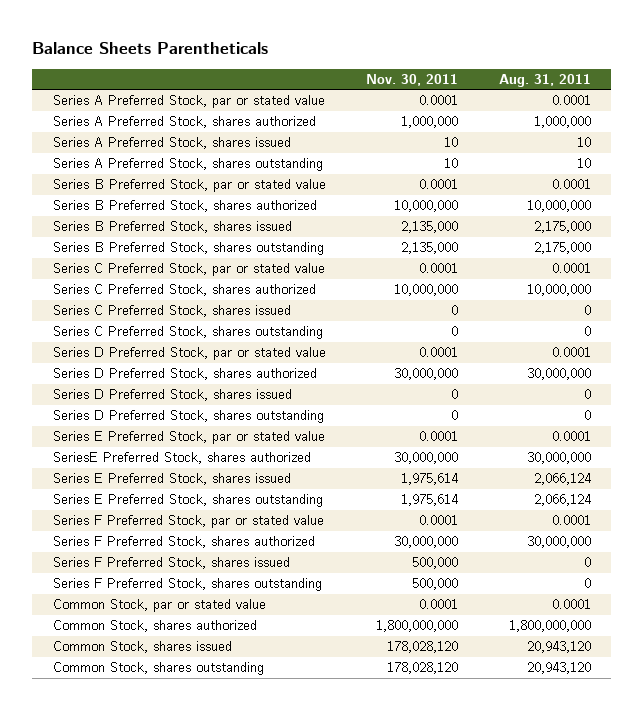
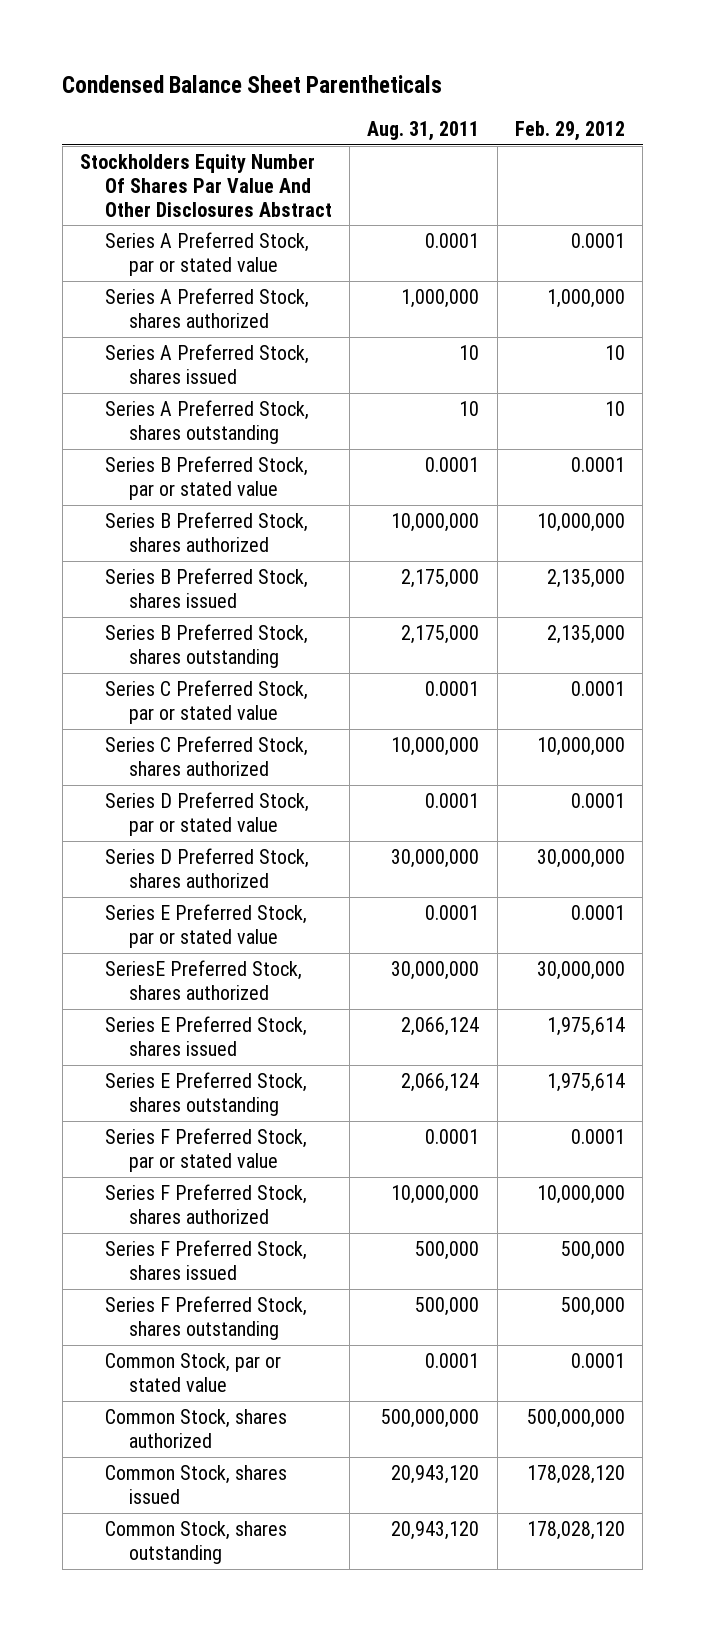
[32,42,269,55] Balance Sheets Parentheticals -> [62,75,443,94] Condensed Balance Sheet Parentheticals
[366,73,459,86] Nov. 30, 2011 -> none
none -> [514,120,625,141] Feb. 29, 2012
none -> [80,153,332,217] Stockholders Equity Number Of Shares Par Value And Other Disclosures Abstract
[52,305,291,318] Series C Preferred Stock, shares issued -> none
[52,326,323,340] Series C Preferred Stock, shares outstanding -> none
[52,389,292,402] Series D Preferred Stock, shares issued -> none
[52,410,324,424] Series D Preferred Stock, shares outstanding -> none
[526,536,591,549] 30,000,000 -> [391,1184,480,1204] 10,000,000
[583,557,591,568] 0 -> [415,1240,480,1260] 500,000
[583,578,591,589] 0 -> [415,1296,480,1316] 500,000
[508,620,591,633] 1,800,000,000 -> [381,1408,480,1428] 500,000,000

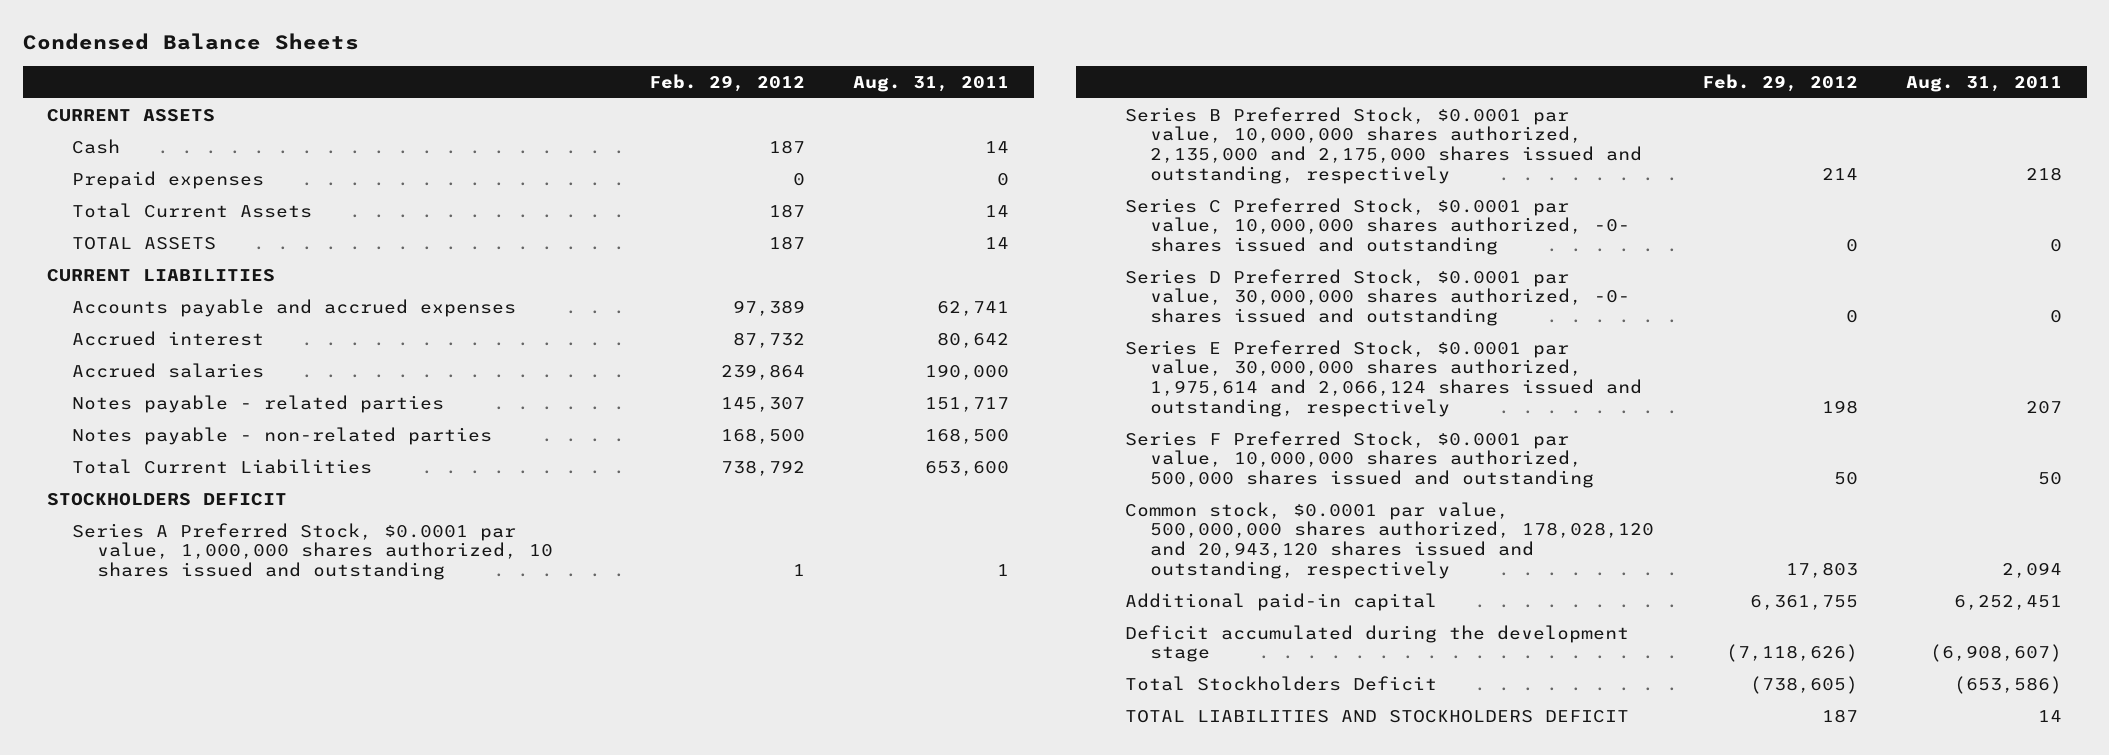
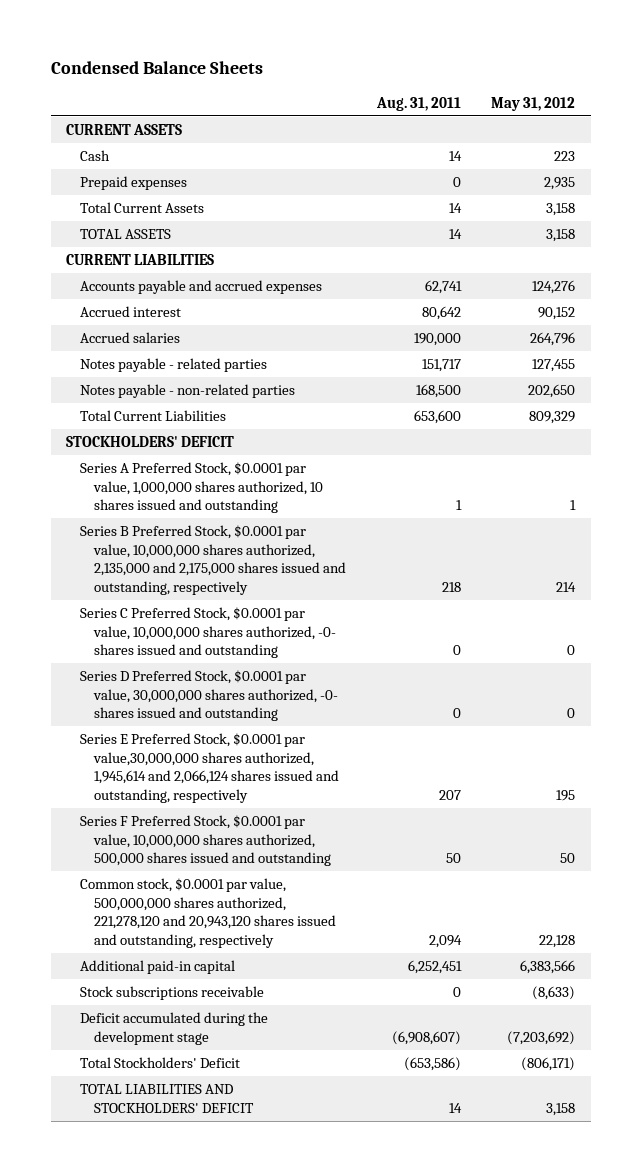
[648,73,805,92] Feb. 29, 2012 -> none
none -> [491,96,576,111] May 31, 2012
[46,492,287,506] STOCKHOLDERS DEFICIT -> [66,436,235,448] STOCKHOLDERS' DEFICIT
[1124,339,1642,417] Series E Preferred Stock, $0.0001 par value, 30,000,000 shares authorized, 1,975,614 and 2,066,124 shares issued and outstanding, respectively -> [80,733,340,804] Series E Preferred Stock, $0.0001 par value,30,000,000 shares authorized, 1,945,614 and 2,066,124 shares issued and outstanding, respectively
[1124,501,1654,579] Common stock, $0.0001 par value, 500,000,000 shares authorized, 178,028,120 and 20,943,120 shares issued and outstanding, respectively -> [80,878,337,949] Common stock, $0.0001 par value, 500,000,000 shares authorized, 221,278,120 and 20,943,120 shares issued and outstanding, respectively
none -> [80,986,265,1001] Stock subscriptions receivable
[1124,675,1437,691] Total Stockholders Deficit -> [80,1057,241,1069] Total Stockholders' Deficit
[1124,709,1629,723] TOTAL LIABILITIES AND STOCKHOLDERS DEFICIT -> [80,1084,255,1113] TOTAL LIABILITIES AND STOCKHOLDERS' DEFICIT

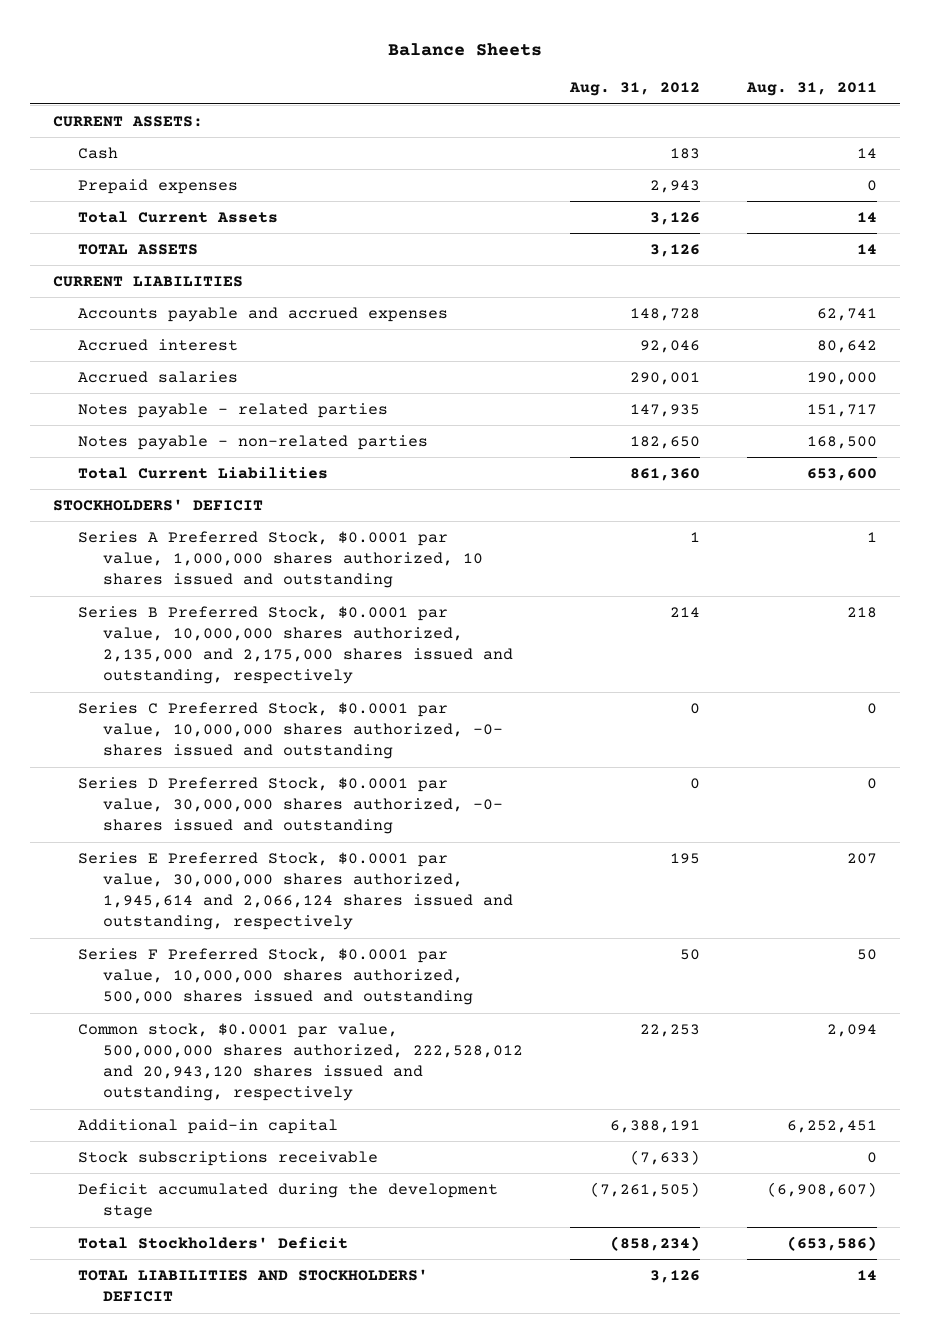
[50,61,263,75] Condensed Balance Sheets -> [388,43,543,57] Balance Sheets
[491,96,576,111] May 31, 2012 -> none
none -> [568,82,700,97] Aug. 31, 2012
[66,124,183,136] CURRENT ASSETS -> [53,115,204,127] CURRENT ASSETS:
[80,733,340,804] Series E Preferred Stock, $0.0001 par value,30,000,000 shares authorized, 1,945,614 and 2,066,124 shares issued and outstanding, respectively -> [78,851,513,931] Series E Preferred Stock, $0.0001 par value, 30,000,000 shares authorized, 1,945,614 and 2,066,124 shares issued and outstanding, respectively
[80,878,337,949] Common stock, $0.0001 par value, 500,000,000 shares authorized, 221,278,120 and 20,943,120 shares issued and outstanding, respectively -> [78,1022,523,1102] Common stock, $0.0001 par value, 500,000,000 shares authorized, 222,528,012 and 20,943,120 shares issued and outstanding, respectively

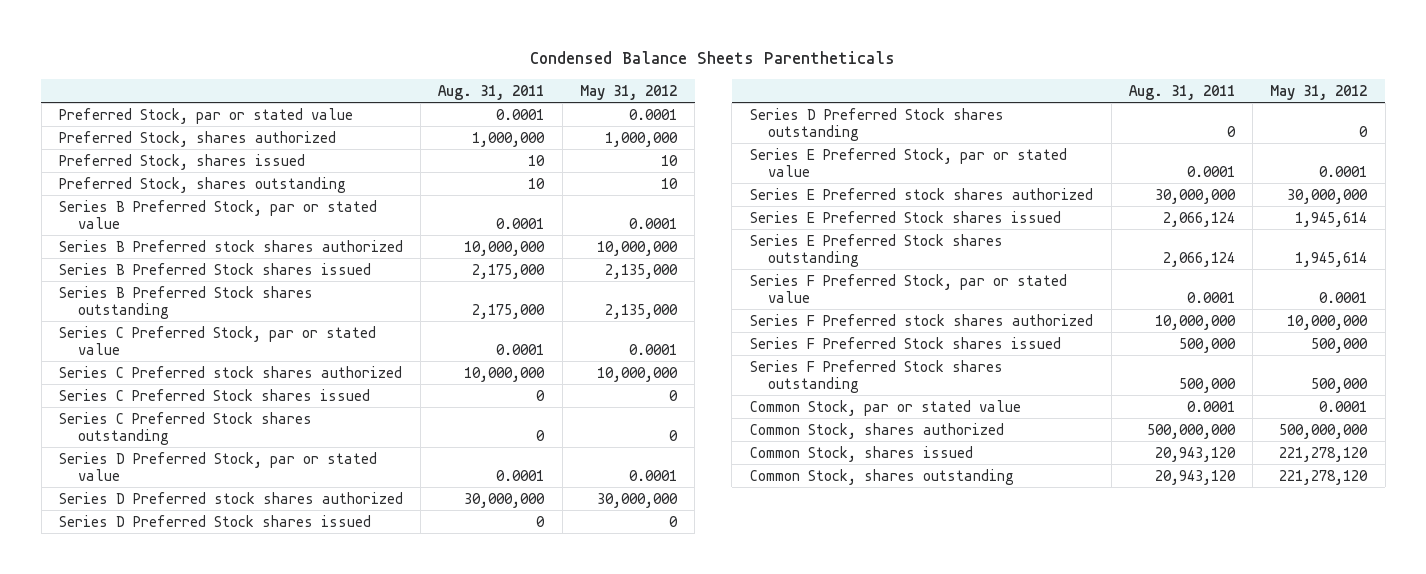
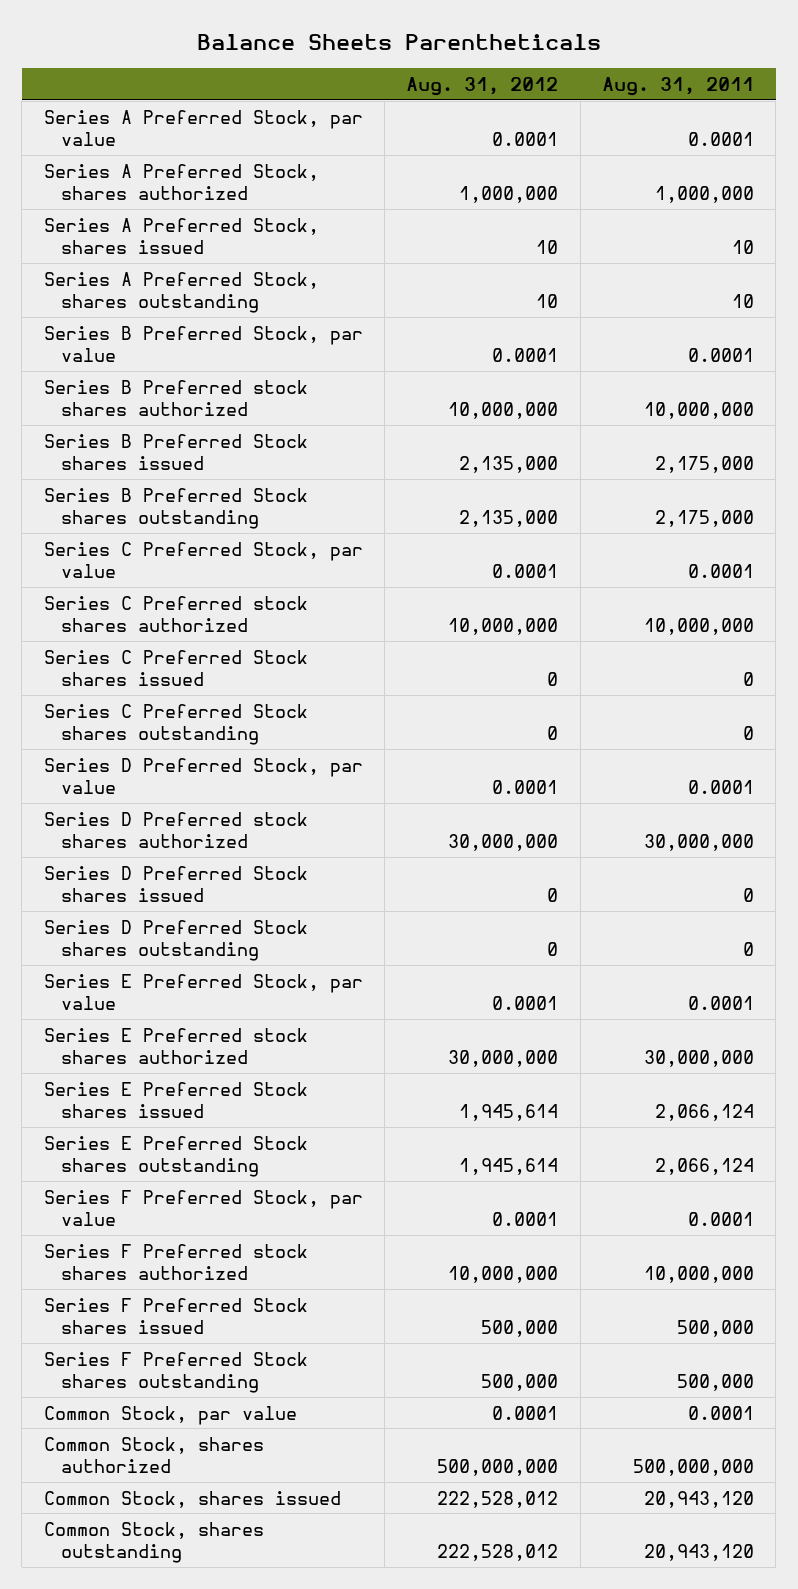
[530,51,896,65] Condensed Balance Sheets Parentheticals -> [196,34,601,51] Balance Sheets Parentheticals
[579,84,677,100] May 31, 2012 -> none
none -> [406,76,559,96] Aug. 31, 2012
[58,107,353,124] Preferred Stock, par or stated value -> [43,109,363,146] Series A Preferred Stock, par value
[58,130,336,147] Preferred Stock, shares authorized -> [43,163,319,200] Series A Preferred Stock, shares authorized
[58,153,305,170] Preferred Stock, shares issued -> [43,217,319,254] Series A Preferred Stock, shares issued
[58,176,346,193] Preferred Stock, shares outstanding -> [43,271,319,313] Series A Preferred Stock, shares outstanding
[58,199,377,229] Series B Preferred Stock, par or stated value -> [43,325,363,362] Series B Preferred Stock, par value
[58,325,376,355] Series C Preferred Stock, par or stated value -> [43,541,363,578] Series C Preferred Stock, par value
[58,451,377,481] Series D Preferred Stock, par or stated value -> [43,757,363,794] Series D Preferred Stock, par value
[749,147,1067,177] Series E Preferred Stock, par or stated value -> [43,973,363,1010] Series E Preferred Stock, par value
[749,273,1067,303] Series F Preferred Stock, par or stated value -> [43,1189,363,1226] Series F Preferred Stock, par value
[749,399,1021,416] Common Stock, par or stated value -> [43,1405,297,1425] Common Stock, par value

